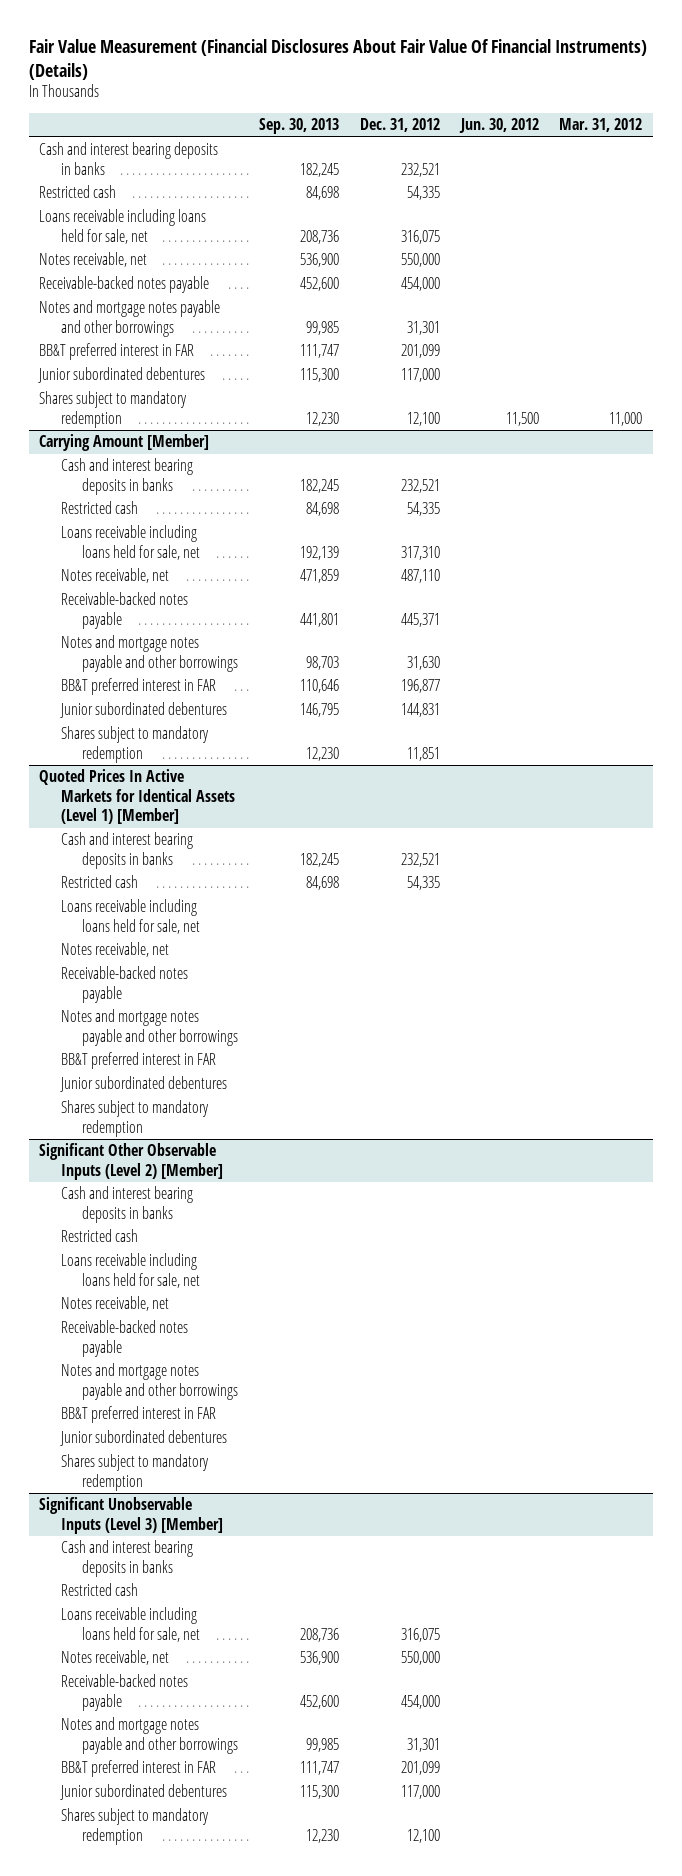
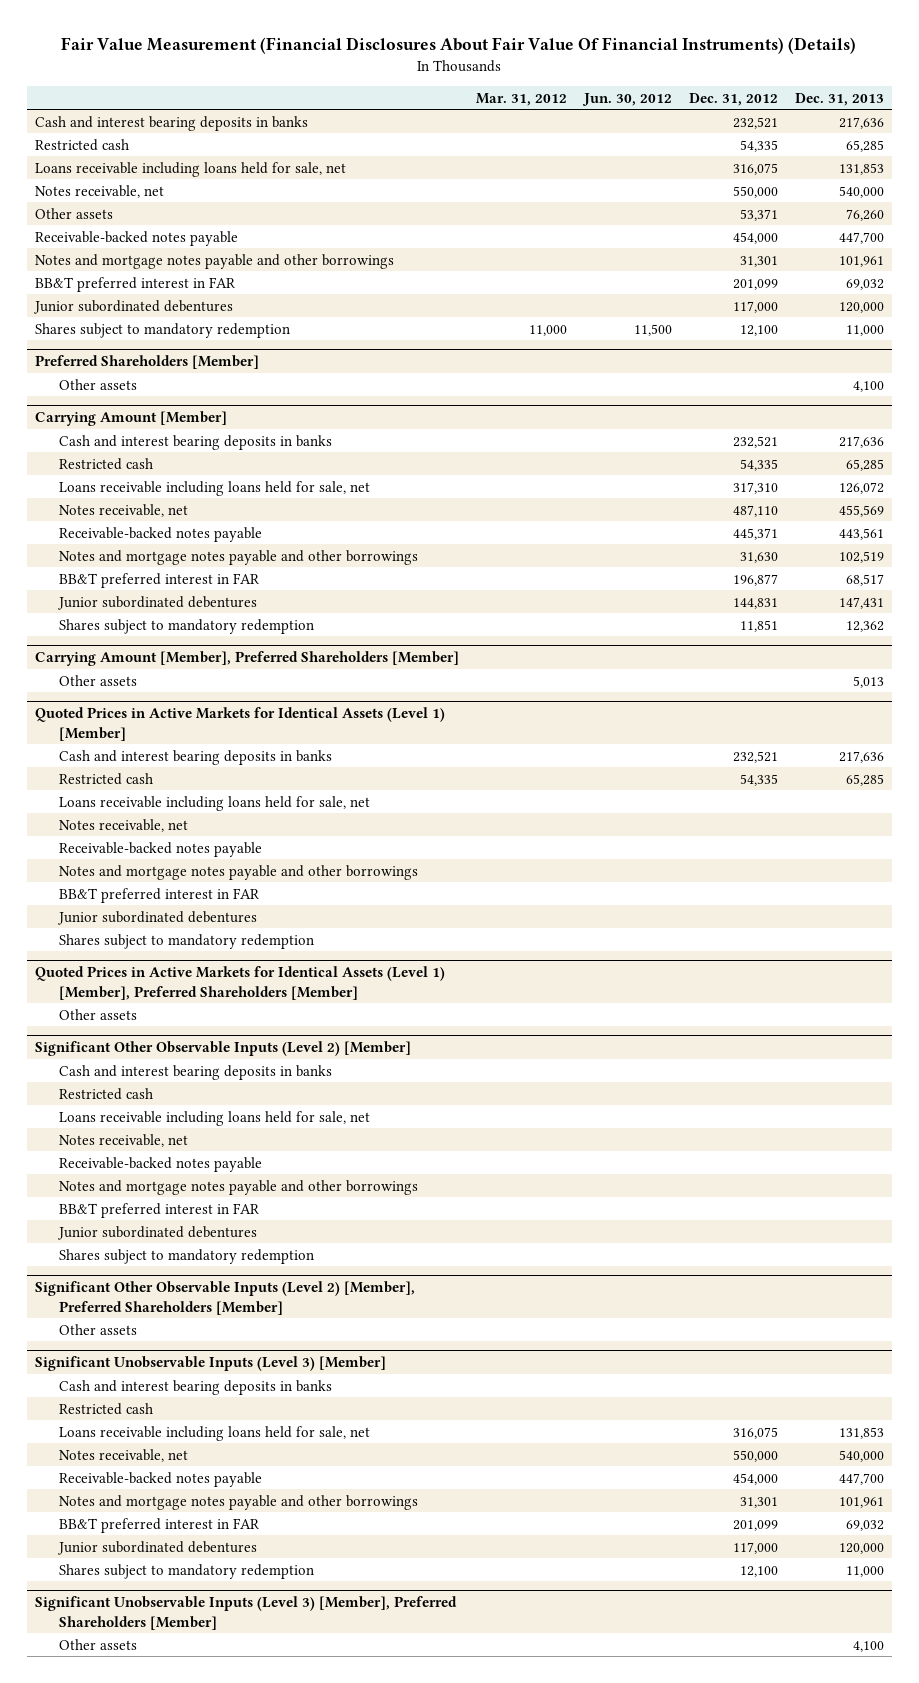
[259,118,340,135] Sep. 30, 2013 -> none
none -> [794,92,884,106] Dec. 31, 2013
none -> [35,207,114,219] Other assets
none -> [35,355,260,370] Preferred Shareholders [Member]
none -> [59,378,138,390] Other assets
none -> [35,651,460,667] Carrying Amount [Member], Preferred Shareholders [Member]
none -> [59,674,138,686] Other assets
[39,769,235,825] Quoted Prices In Active Markets for Identical Assets (Level 1) [Member] -> [35,707,446,741] Quoted Prices in Active Markets for Identical Assets (Level 1) [Member]
none -> [35,966,446,1000] Quoted Prices in Active Markets for Identical Assets (Level 1) [Member], Preferred Shareholders [Member]
none -> [59,1008,138,1020] Other assets
none -> [35,1281,416,1315] Significant Other Observable Inputs (Level 2) [Member], Preferred Shareholders [Member]
none -> [59,1323,138,1335] Other assets
none -> [35,1596,458,1630] Significant Unobservable Inputs (Level 3) [Member], Preferred Shareholders [Member]
none -> [59,1638,138,1650] Other assets

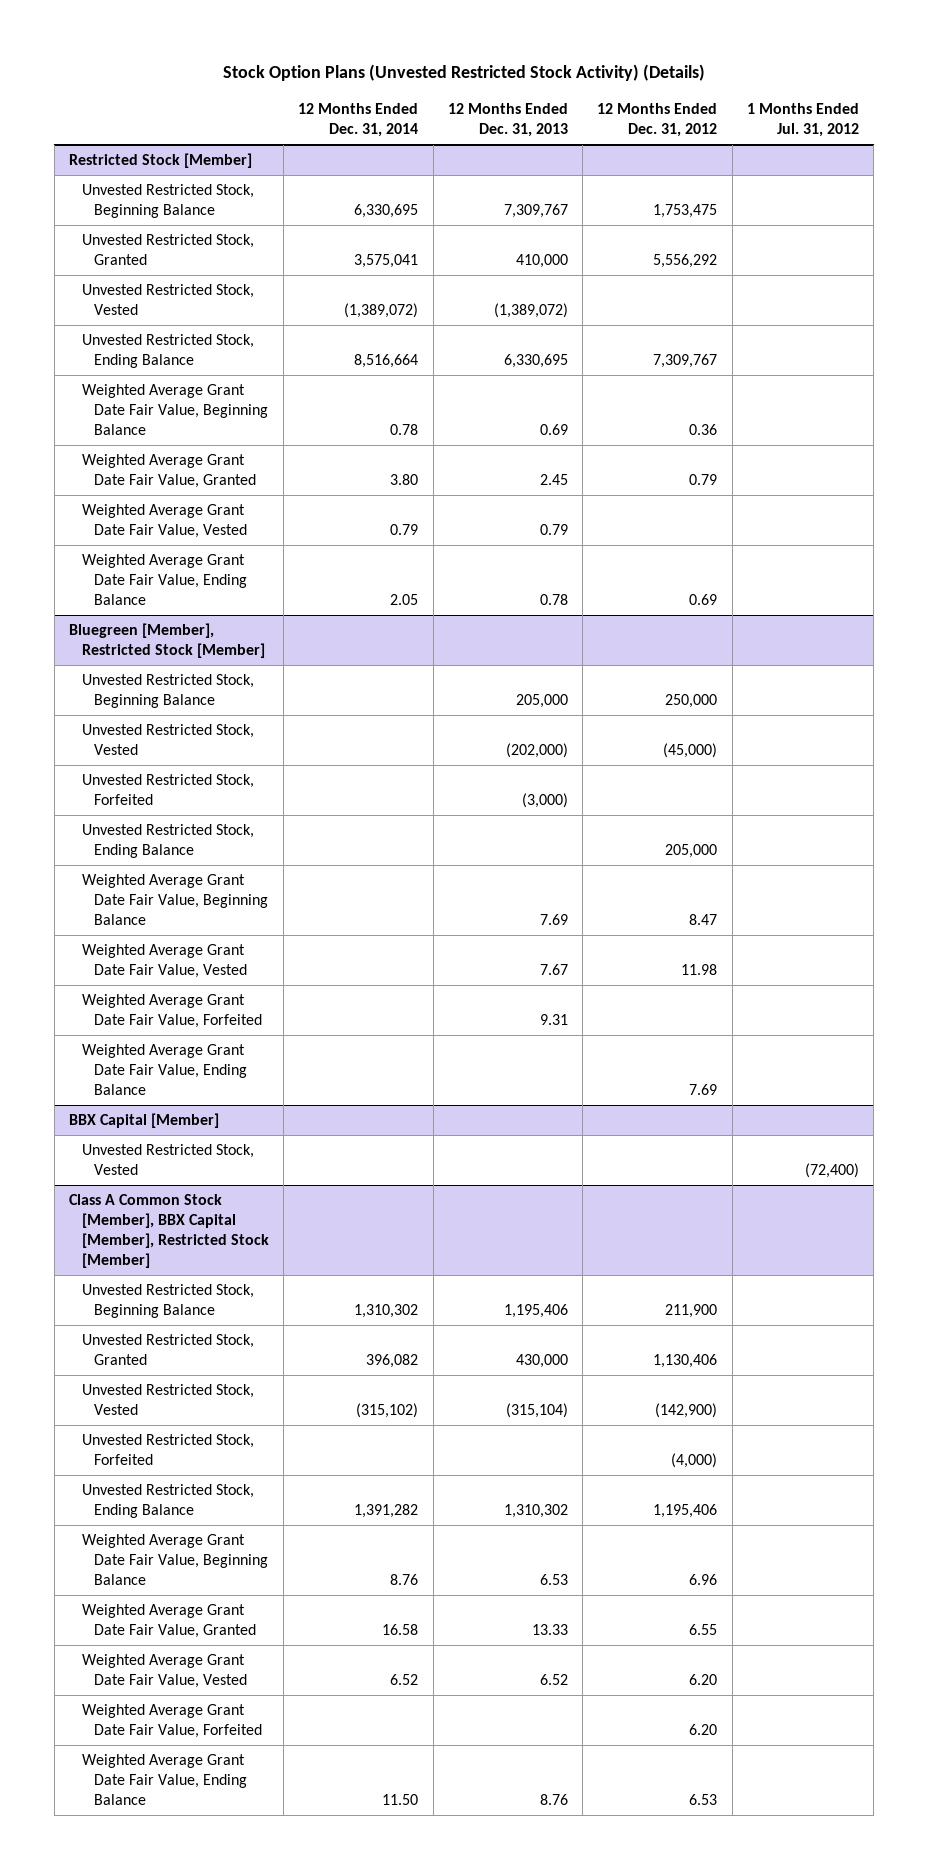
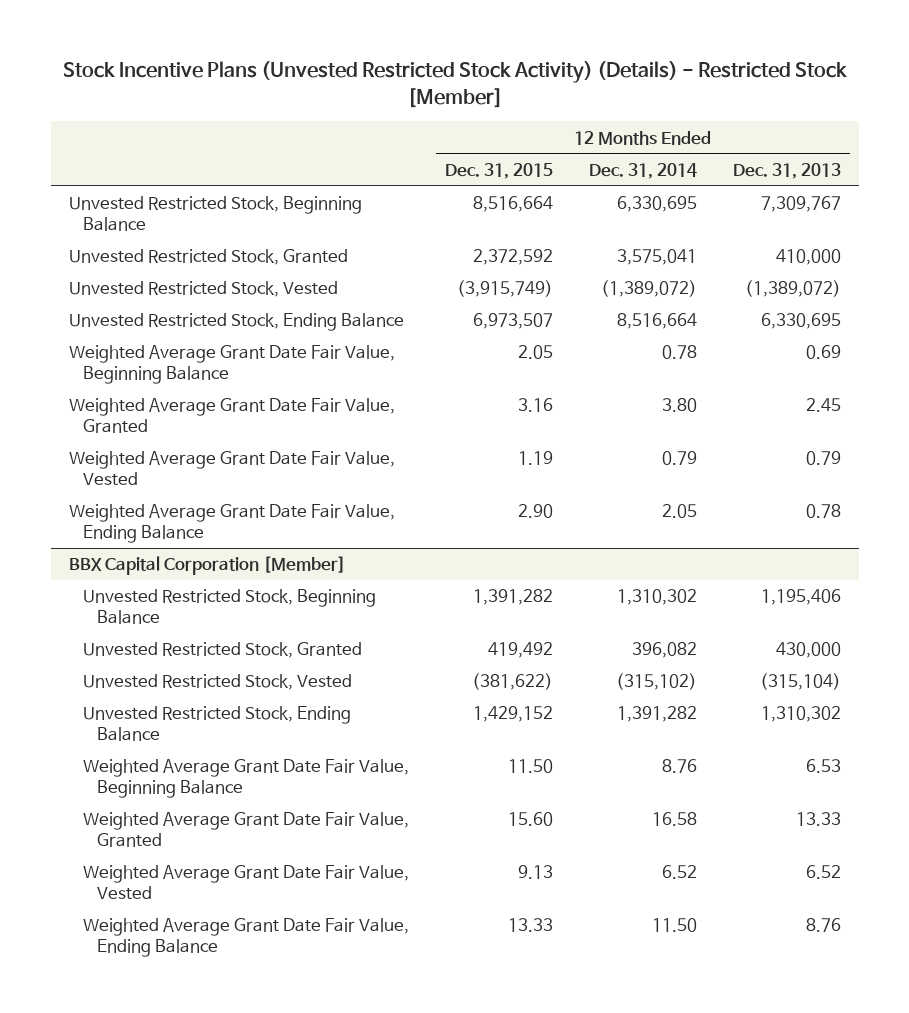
[223,64,706,82] Stock Option Plans (Unvested Restricted Stock Activity) (Details) -> [62,61,847,109] Stock Incentive Plans (Unvested Restricted Stock Activity) (Details) - Restricted Stock [Member]
[597,103,718,138] 12 Months Ended Dec. 31, 2012 -> none
[747,103,860,138] 1 Months Ended Jul. 31, 2012 -> none
none -> [444,162,553,179] Dec. 31, 2015
[69,153,253,169] Restricted Stock [Member] -> none
[69,623,265,659] Bluegreen [Member], Restricted Stock [Member] -> none
[81,674,254,709] Unvested Restricted Stock, Beginning Balance -> none
[81,724,254,756] Unvested Restricted Stock, Vested -> none
[81,774,254,806] Unvested Restricted Stock, Forfeited -> none
[81,824,254,859] Unvested Restricted Stock, Ending Balance -> none
[81,874,269,926] Weighted Average Grant Date Fair Value, Beginning Balance -> none
[81,944,248,979] Weighted Average Grant Date Fair Value, Vested -> none
[81,994,263,1029] Weighted Average Grant Date Fair Value, Forfeited -> none
[81,1044,248,1096] Weighted Average Grant Date Fair Value, Ending Balance -> none
[81,1144,254,1176] Unvested Restricted Stock, Vested -> none
[69,1194,269,1268] Class A Common Stock [Member], BBX Capital [Member], Restricted Stock [Member] -> none
[69,1113,220,1129] BBX Capital [Member] -> [68,556,346,576] BBX Capital Corporation [Member]
[81,1434,254,1466] Unvested Restricted Stock, Forfeited -> none
[81,1704,263,1739] Weighted Average Grant Date Fair Value, Forfeited -> none

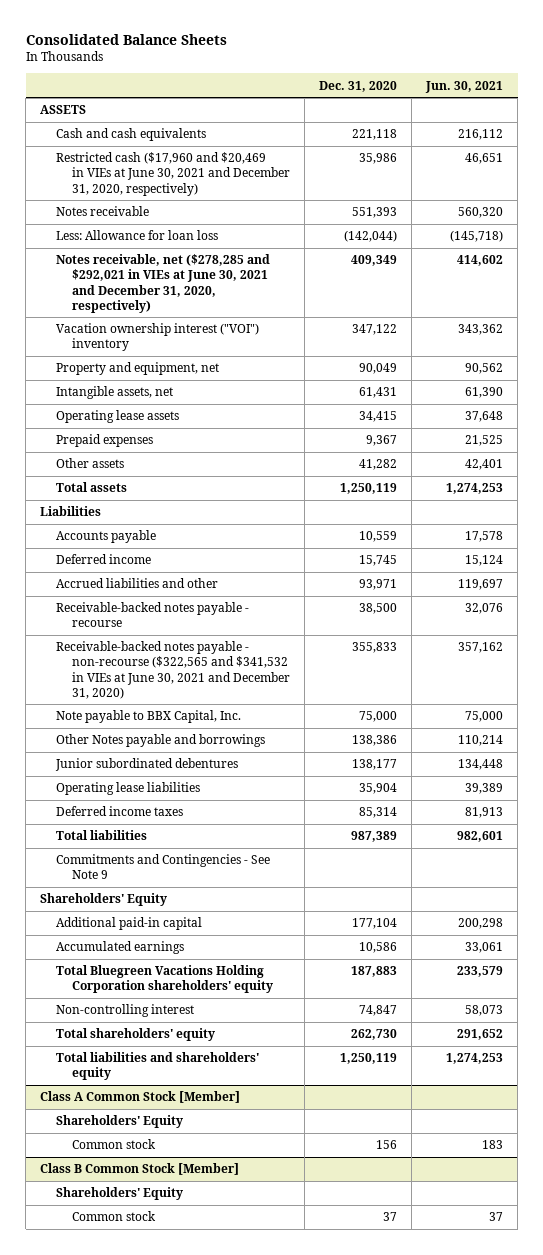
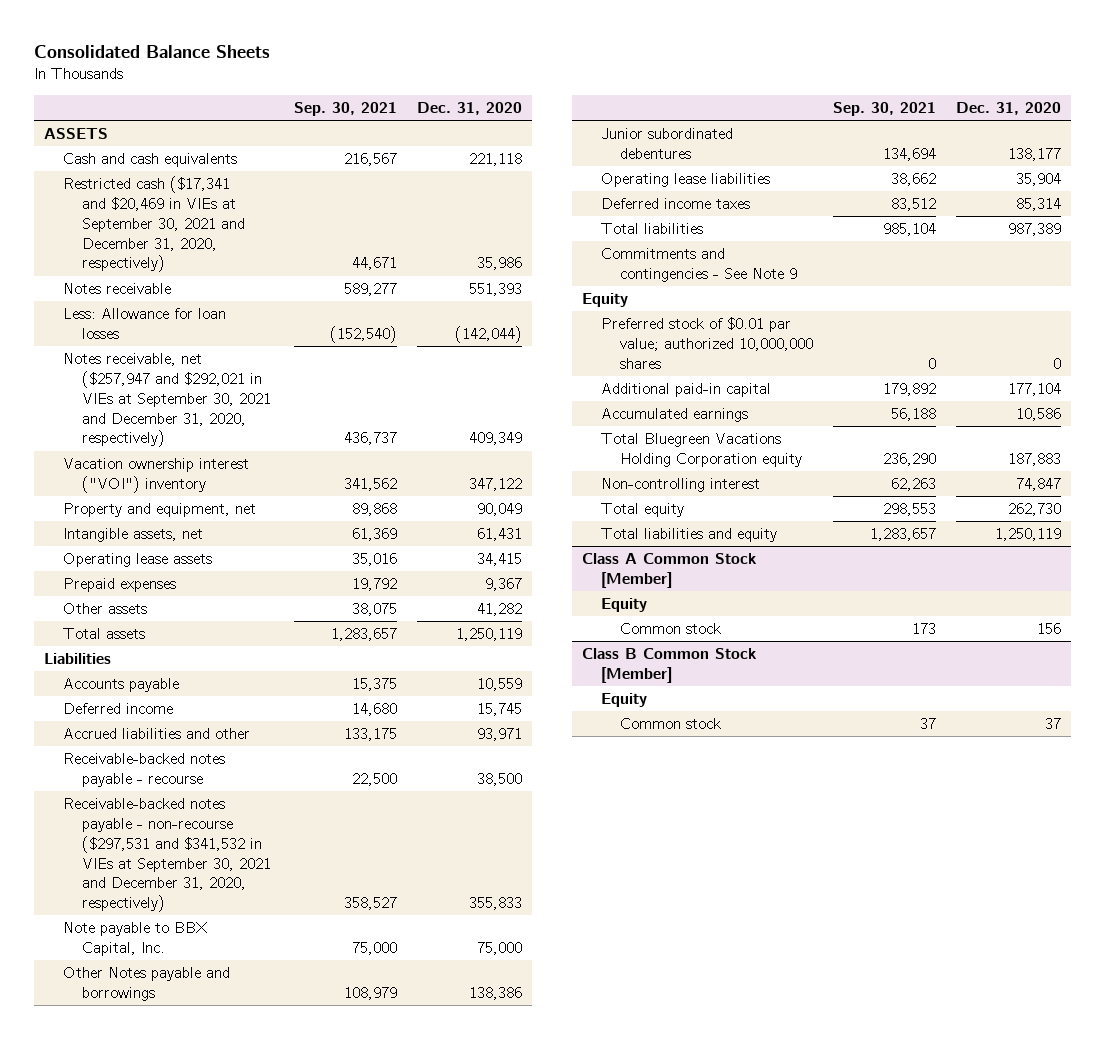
[425,80,504,93] Jun. 30, 2021 -> none
none -> [294,102,398,117] Sep. 30, 2021
[56,152,290,196] Restricted cash ($17,960 and $20,469 in VIEs at June 30, 2021 and December 31, 2020, respectively) -> [62,176,245,273] Restricted cash ($17,341 and $20,469 in VIEs at September 30, 2021 and December 31, 2020, respectively)
[56,230,219,241] Less: Allowance for loan loss -> [62,308,226,339] Less: Allowance for loan losses
[56,254,271,313] Notes receivable, net ($278,285 and $292,021 in VIEs at June 30, 2021 and December 31, 2020, respectively) -> [62,353,271,448] Notes receivable, net ($257,947 and $292,021 in VIEs at September 30, 2021 and December 31, 2020, respectively)
[56,641,290,699] Receivable-backed notes payable - non-recourse ($322,565 and $341,532 in VIEs at June 30, 2021 and December 31, 2020) -> [62,798,271,913] Receivable-backed notes payable - non-recourse ($297,531 and $341,532 in VIEs at September 30, 2021 and December 31, 2020, respectively)
[56,854,271,880] Commitments and Contingencies - See Note 9 -> [600,248,797,282] Commitments and contingencies - See Note 9
[40,893,168,907] Shareholders' Equity -> [581,293,628,308] Equity
none -> [600,317,813,369] Preferred stock of $0.01 par value; authorized 10,000,000 shares
[56,965,273,994] Total Bluegreen Vacations Holding Corporation shareholders' equity -> [600,433,802,467] Total Bluegreen Vacations Holding Corporation equity
[56,1028,216,1042] Total shareholders' equity -> [600,503,684,518] Total equity
[56,1052,260,1081] Total liabilities and shareholders' equity -> [600,528,777,543] Total liabilities and equity
[56,1115,184,1129] Shareholders' Equity -> [600,598,647,613] Equity
[56,1187,184,1201] Shareholders' Equity -> [600,693,647,708] Equity

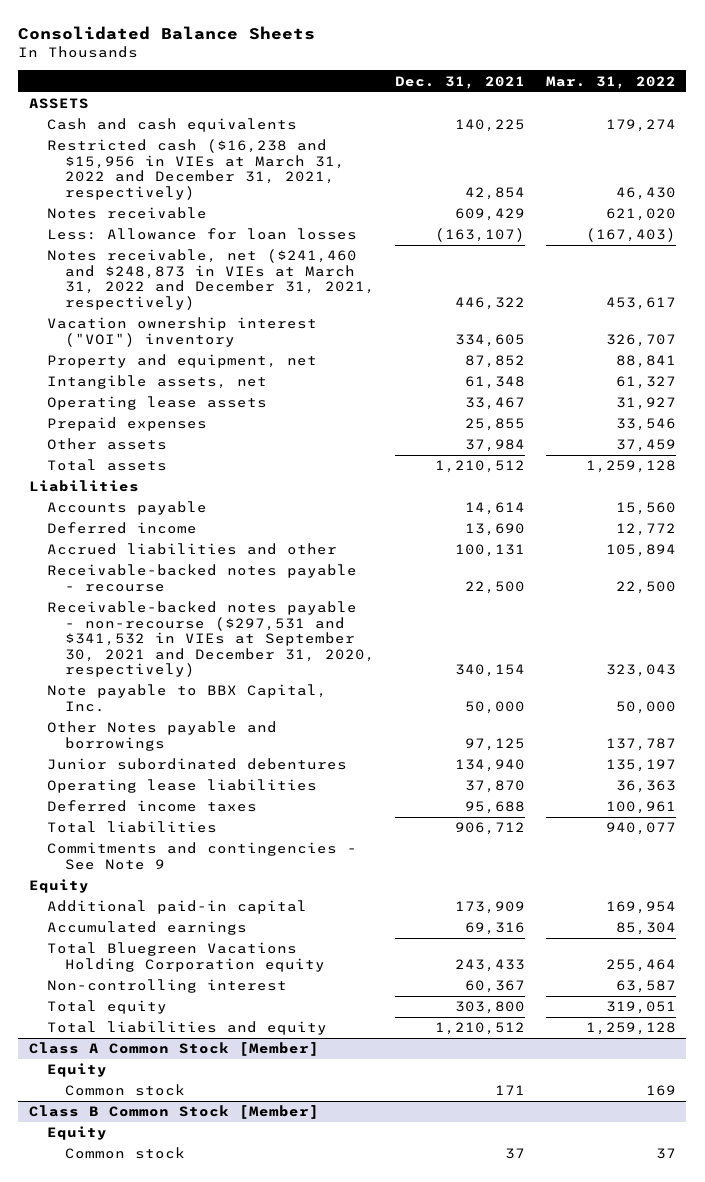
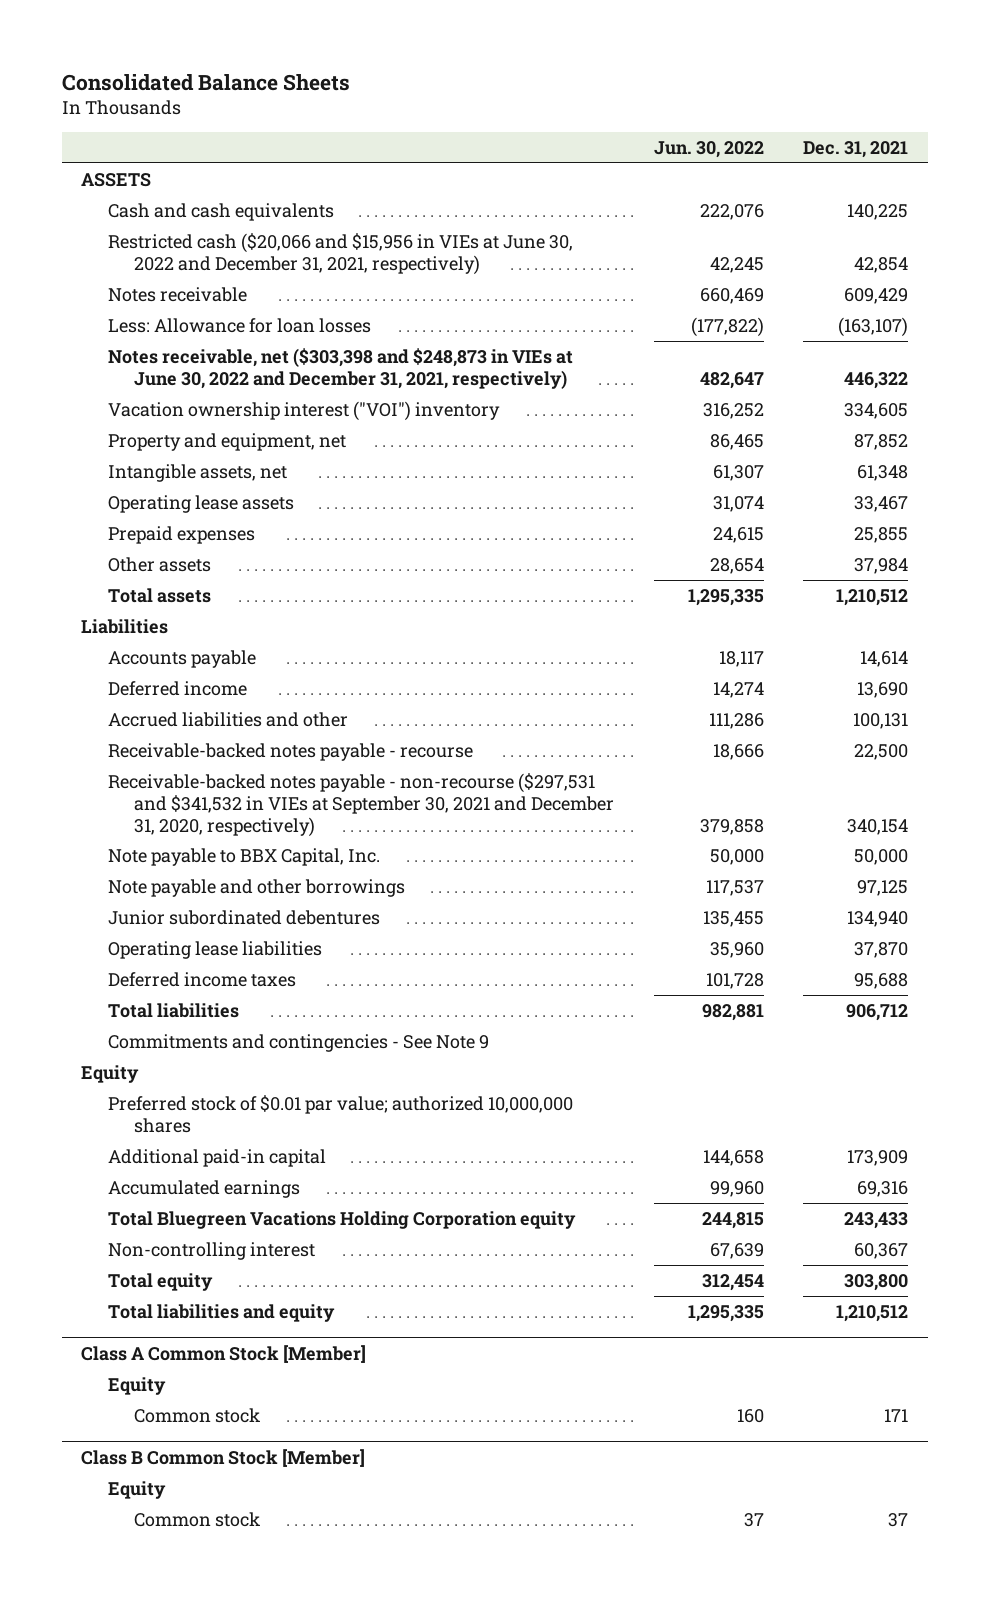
[545,75,676,89] Mar. 31, 2022 -> none
none -> [653,141,764,159] Jun. 30, 2022
[46,139,346,200] Restricted cash ($16,238 and $15,956 in VIEs at March 31, 2022 and December 31, 2021, respectively) -> [107,232,573,275] Restricted cash ($20,066 and $15,956 in VIEs at June 30, 2022 and December 31, 2021, respectively)
[46,249,376,310] Notes receivable, net ($241,460 and $248,873 in VIEs at March 31, 2022 and December 31, 2021, respectively) -> [107,347,573,389] Notes receivable, net ($303,398 and $248,873 in VIEs at June 30, 2022 and December 31, 2021, respectively)
[46,721,277,751] Other Notes payable and borrowings -> [107,878,405,897] Note payable and other borrowings
none -> [107,1094,573,1133] Preferred stock of $0.01 par value; authorized 10,000,000 shares

